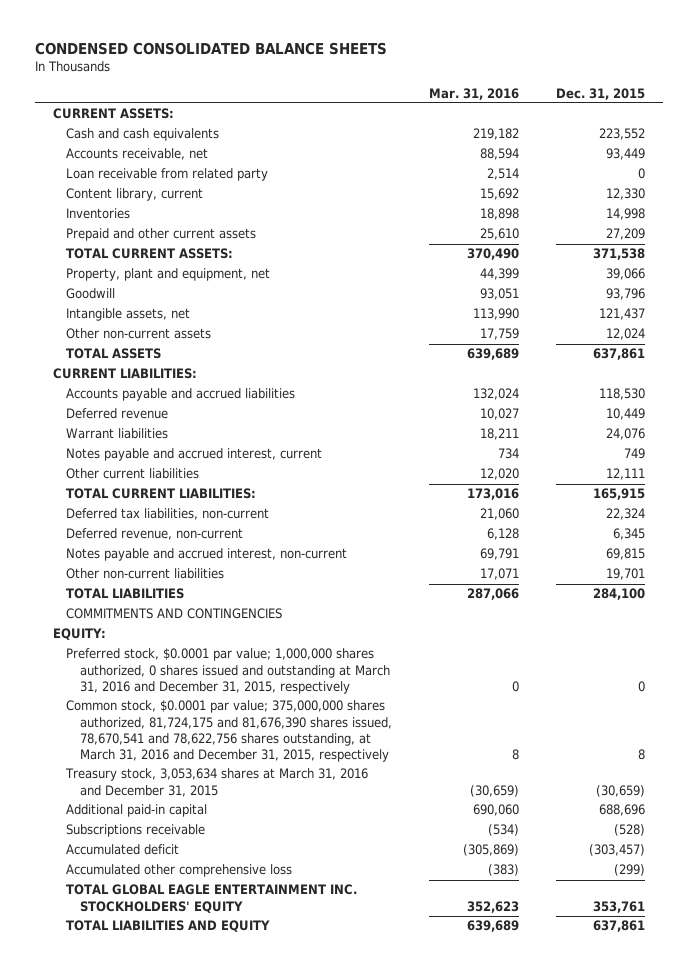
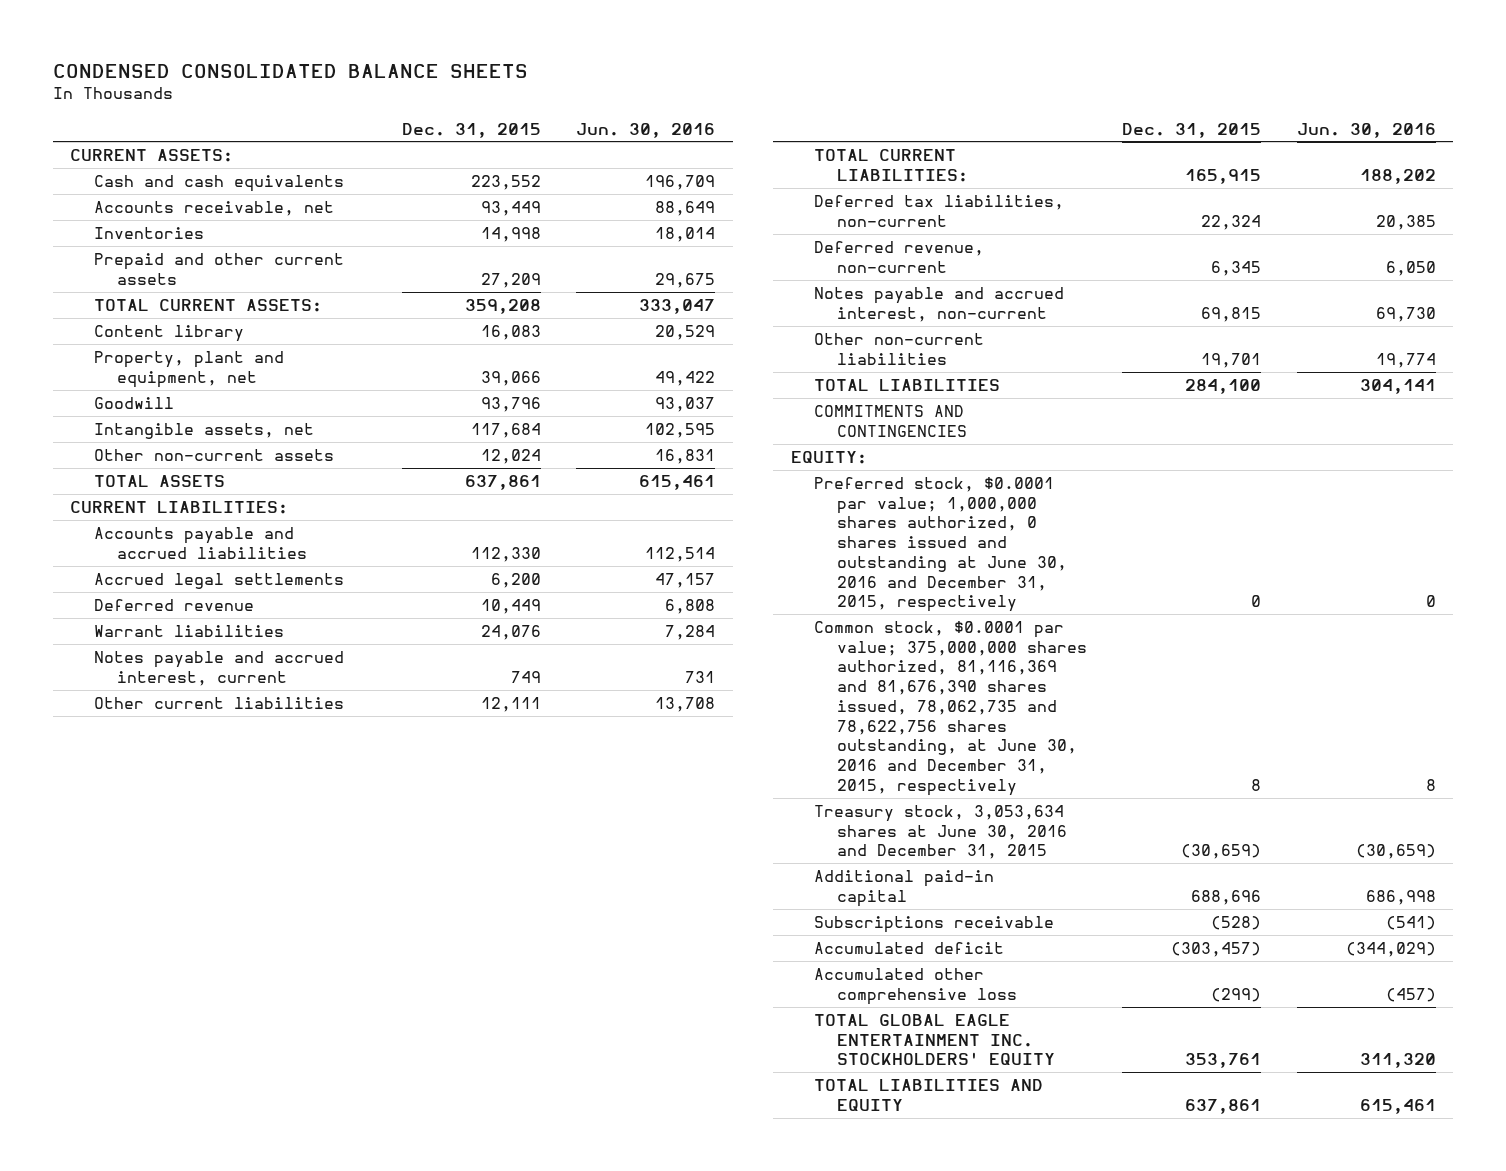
[428,87,519,100] Mar. 31, 2016 -> none
none -> [576,122,716,138] Jun. 30, 2016
[66,168,269,182] Loan receivable from related party -> none
[66,188,204,202] Content library, current -> none
[592,248,645,261] 371,538 -> [464,299,541,315] 359,208
none -> [93,325,244,343] Content library
[598,308,645,321] 121,437 -> [470,423,541,439] 117,684
[598,388,645,401] 118,530 -> [470,546,541,562] 112,330
none -> [93,573,344,590] Accrued legal settlements
[66,648,390,694] Preferred stock, $0.0001 par value; 1,000,000 shares authorized, 0 shares issued and outstanding at March 31, 2016 and December 31, 2015, respectively -> [813,477,1068,613] Preferred stock, $0.0001 par value; 1,000,000 shares authorized, 0 shares issued and outstanding at June 30, 2016 and December 31, 2015, respectively
[66,700,392,762] Common stock, $0.0001 par value; 375,000,000 shares authorized, 81,724,175 and 81,676,390 shares issued, 78,670,541 and 78,622,756 shares outstanding, at March 31, 2016 and December 31, 2015, respectively -> [813,621,1088,796] Common stock, $0.0001 par value; 375,000,000 shares authorized, 81,116,369 and 81,676,390 shares issued, 78,062,735 and 78,622,756 shares outstanding, at June 30, 2016 and December 31, 2015, respectively
[65,768,369,797] Treasury stock, 3,053,634 shares at March 31, 2016 and December 31, 2015 -> [813,805,1068,860] Treasury stock, 3,053,634 shares at June 30, 2016 and December 31, 2015

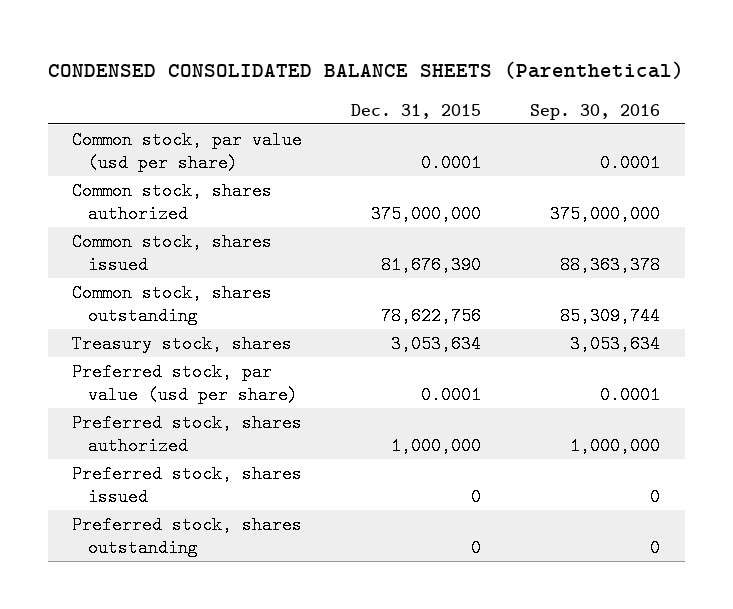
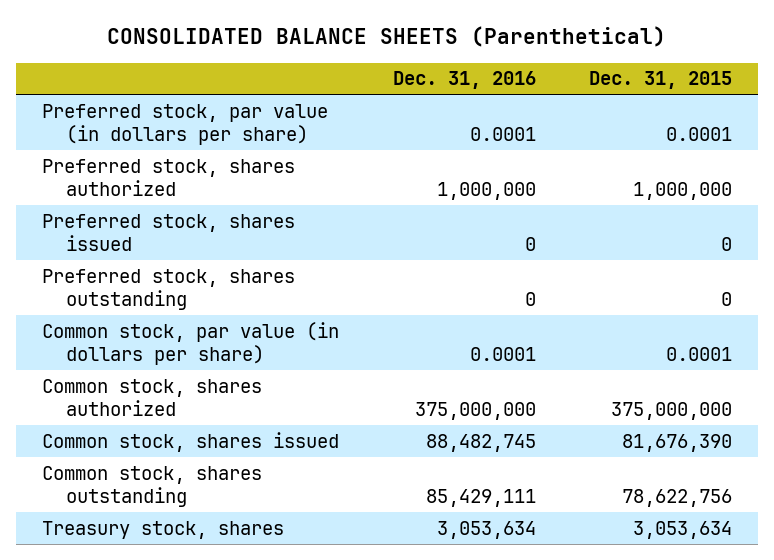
[47,60,684,79] CONDENSED CONSOLIDATED BALANCE SHEETS (Parenthetical) -> [107,26,667,48] CONSOLIDATED BALANCE SHEETS (Parenthetical)
[530,103,661,120] Sep. 30, 2016 -> none
none -> [392,71,536,90] Dec. 31, 2016
none -> [42,103,329,145] Preferred stock, par value (in dollars per share)
[72,413,303,455] Preferred stock, shares authorized -> [42,158,296,196] Preferred stock, shares authorized
[72,464,303,506] Preferred stock, shares issued -> [42,213,296,251] Preferred stock, shares issued
[72,515,303,557] Preferred stock, shares outstanding -> [42,268,296,310] Preferred stock, shares outstanding
[72,130,303,172] Common stock, par value (usd per share) -> [42,321,340,365] Common stock, par value (in dollars per share)
[72,362,299,404] Preferred stock, par value (usd per share) -> none

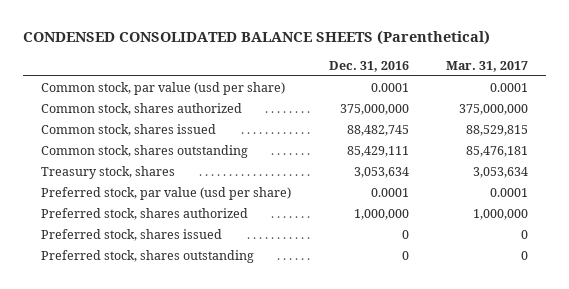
[107,26,667,48] CONSOLIDATED BALANCE SHEETS (Parenthetical) -> [22,30,490,46] CONDENSED CONSOLIDATED BALANCE SHEETS (Parenthetical)
[588,71,732,90] Dec. 31, 2015 -> none
none -> [445,60,528,72] Mar. 31, 2017
[42,103,329,145] Preferred stock, par value (in dollars per share) -> none
[42,321,340,365] Common stock, par value (in dollars per share) -> [41,82,286,96] Common stock, par value (usd per share)
none -> [41,187,292,201] Preferred stock, par value (usd per share)
[42,158,296,196] Preferred stock, shares authorized -> [41,208,249,221] Preferred stock, shares authorized
[42,213,296,251] Preferred stock, shares issued -> [41,229,223,242] Preferred stock, shares issued
[42,268,296,310] Preferred stock, shares outstanding -> [41,250,255,264] Preferred stock, shares outstanding

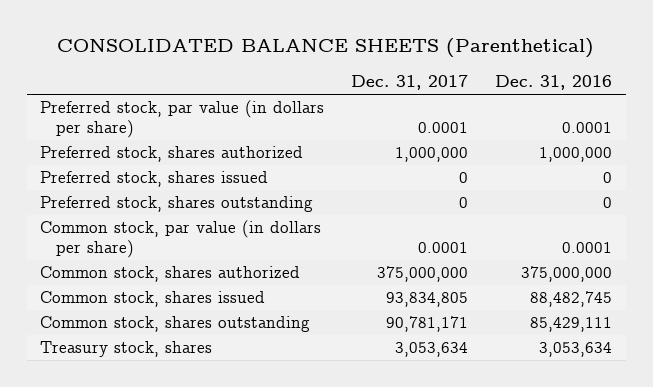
[22,30,490,46] CONDENSED CONSOLIDATED BALANCE SHEETS (Parenthetical) -> [57,38,595,59] CONSOLIDATED BALANCE SHEETS (Parenthetical)
[445,60,528,72] Mar. 31, 2017 -> none
none -> [351,75,469,91] Dec. 31, 2017
none -> [40,100,325,138] Preferred stock, par value (in dollars per share)
[41,208,249,221] Preferred stock, shares authorized -> [40,146,304,163] Preferred stock, shares authorized
[41,229,223,242] Preferred stock, shares issued -> [40,171,269,188] Preferred stock, shares issued
[41,250,255,264] Preferred stock, shares outstanding -> [40,196,314,213] Preferred stock, shares outstanding
[41,82,286,96] Common stock, par value (usd per share) -> [40,220,322,258] Common stock, par value (in dollars per share)
[41,187,292,201] Preferred stock, par value (usd per share) -> none

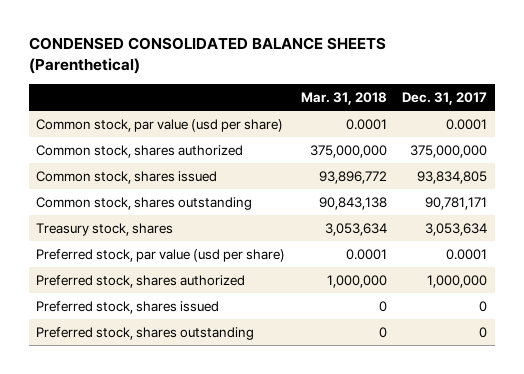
[57,38,595,59] CONSOLIDATED BALANCE SHEETS (Parenthetical) -> [28,37,386,75] CONDENSED CONSOLIDATED BALANCE SHEETS (Parenthetical)
[495,75,613,91] Dec. 31, 2016 -> none
none -> [300,91,387,105] Mar. 31, 2018
[40,100,325,138] Preferred stock, par value (in dollars per share) -> none
[40,220,322,258] Common stock, par value (in dollars per share) -> [36,118,284,132] Common stock, par value (usd per share)
none -> [36,248,286,262] Preferred stock, par value (usd per share)
[40,146,304,163] Preferred stock, shares authorized -> [36,274,246,288] Preferred stock, shares authorized
[40,171,269,188] Preferred stock, shares issued -> [36,300,220,314] Preferred stock, shares issued
[40,196,314,213] Preferred stock, shares outstanding -> [36,326,255,340] Preferred stock, shares outstanding

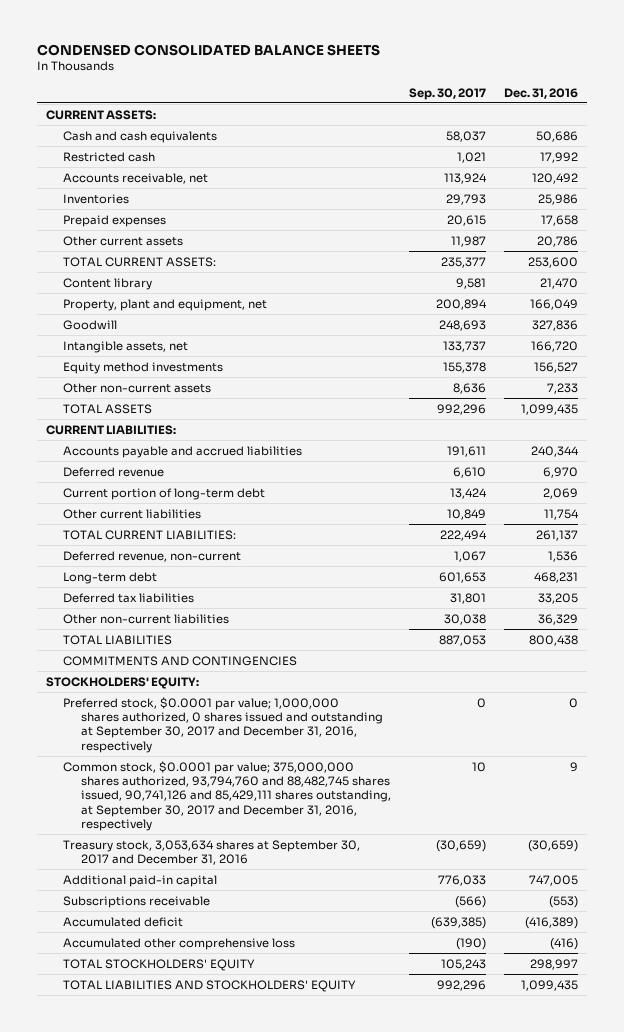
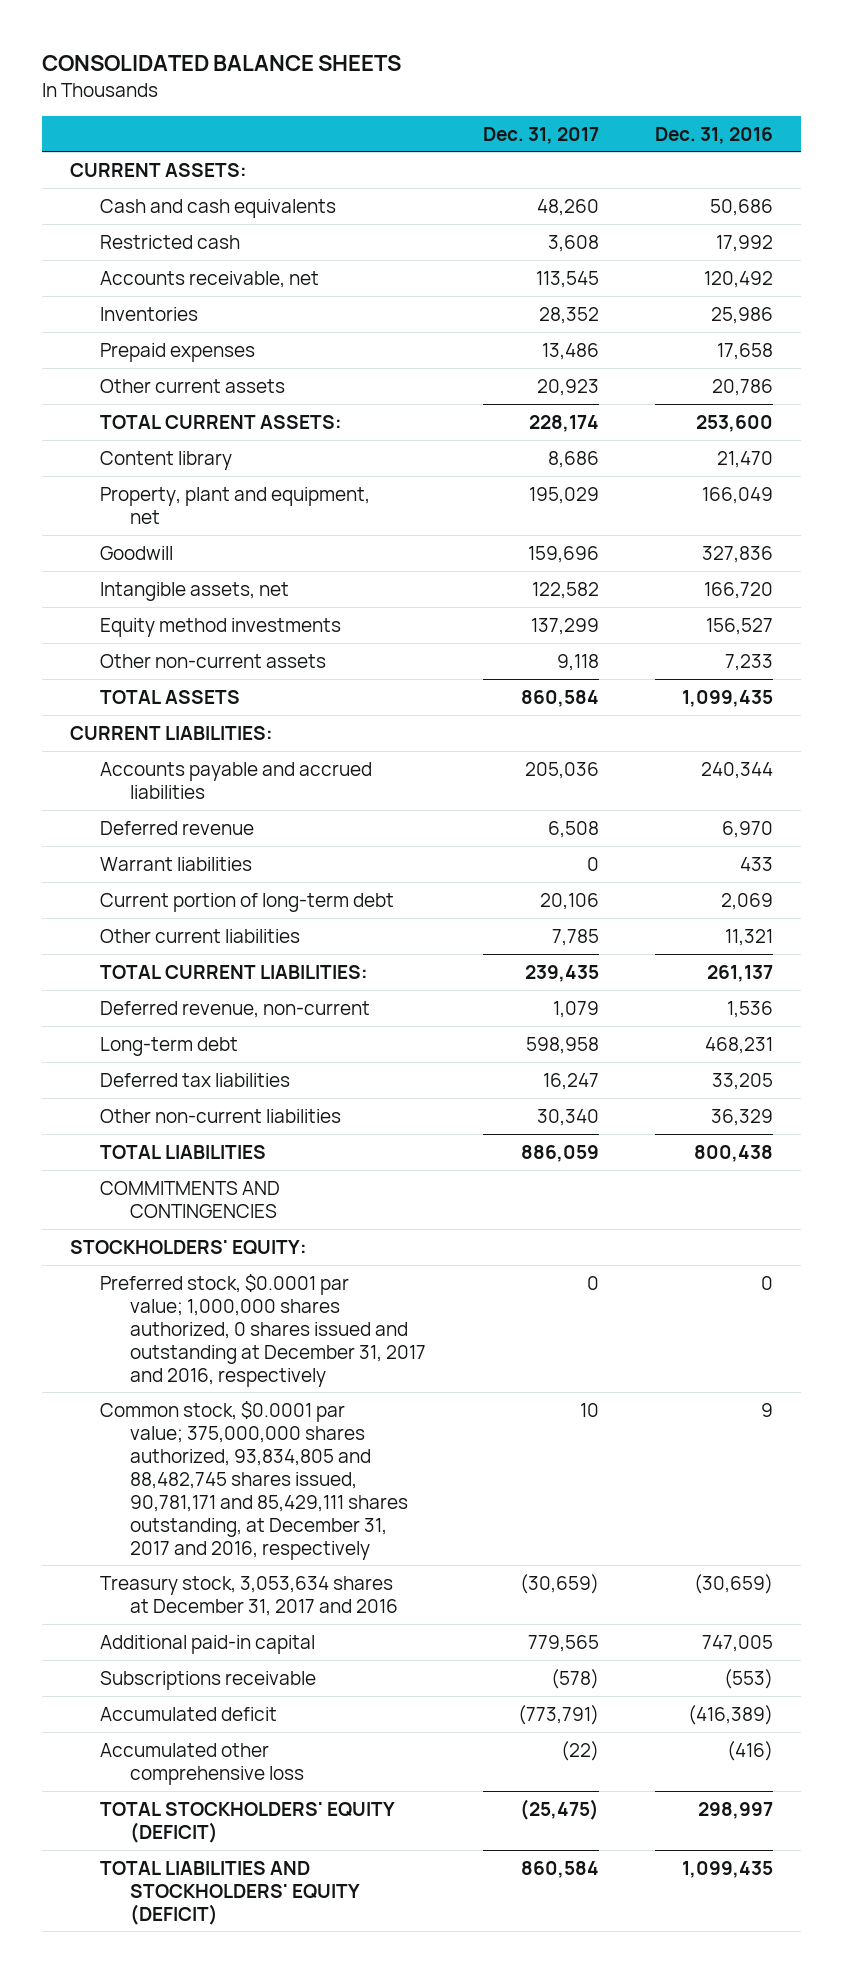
[36,43,380,56] CONDENSED CONSOLIDATED BALANCE SHEETS -> [41,55,401,72] CONSOLIDATED BALANCE SHEETS
[409,87,487,100] Sep. 30, 2017 -> none
none -> [482,126,599,144] Dec. 31, 2017
none -> [99,856,252,871] Warrant liabilities
[544,508,580,520] 11,754 -> [725,928,774,946] 11,321
[63,696,383,753] Preferred stock, $0.0001 par value; 1,000,000 shares authorized, 0 shares issued and outstanding at September 30, 2017 and December 31, 2016, respectively -> [99,1273,426,1387] Preferred stock, $0.0001 par value; 1,000,000 shares authorized, 0 shares issued and outstanding at December 31, 2017 and 2016, respectively
[63,760,391,831] Common stock, $0.0001 par value; 375,000,000 shares authorized, 93,794,760 and 88,482,745 shares issued, 90,741,126 and 85,429,111 shares outstanding, at September 30, 2017 and December 31, 2016, respectively -> [99,1400,408,1560] Common stock, $0.0001 par value; 375,000,000 shares authorized, 93,834,805 and 88,482,745 shares issued, 90,781,171 and 85,429,111 shares outstanding, at December 31, 2017 and 2016, respectively
[63,839,361,865] Treasury stock, 3,053,634 shares at September 30, 2017 and December 31, 2016 -> [99,1575,398,1616] Treasury stock, 3,053,634 shares at December 31, 2017 and 2016
[63,958,256,971] TOTAL STOCKHOLDERS' EQUITY -> [99,1801,395,1843] TOTAL STOCKHOLDERS' EQUITY (DEFICIT)
[63,979,357,992] TOTAL LIABILITIES AND STOCKHOLDERS' EQUITY -> [99,1860,360,1925] TOTAL LIABILITIES AND STOCKHOLDERS' EQUITY (DEFICIT)

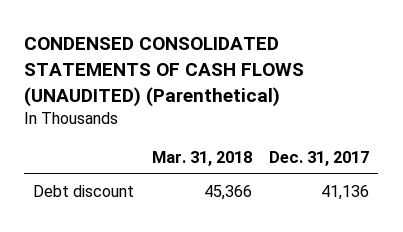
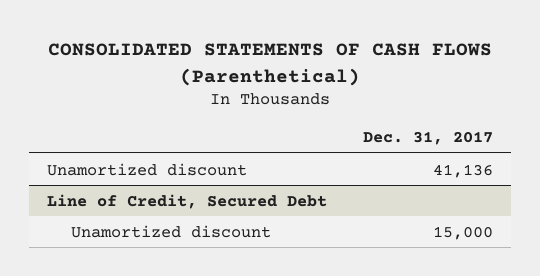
[24,37,305,107] CONDENSED CONSOLIDATED STATEMENTS OF CASH FLOWS (UNAUDITED) (Parenthetical) -> [48,43,493,86] CONSOLIDATED STATEMENTS OF CASH FLOWS (Parenthetical)
[151,151,252,167] Mar. 31, 2018 -> none
[33,185,135,198] Debt discount -> [47,162,248,176] Unamortized discount
none -> [47,193,328,209] Line of Credit, Secured Debt
none -> [70,224,271,238] Unamortized discount

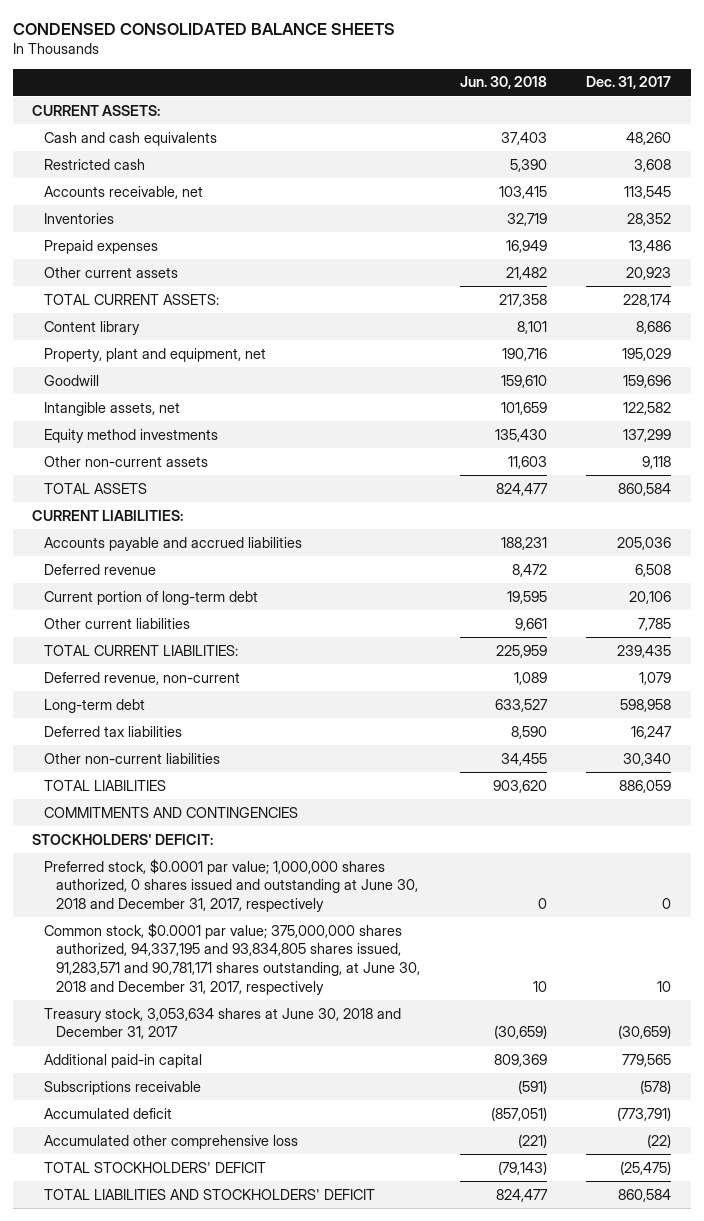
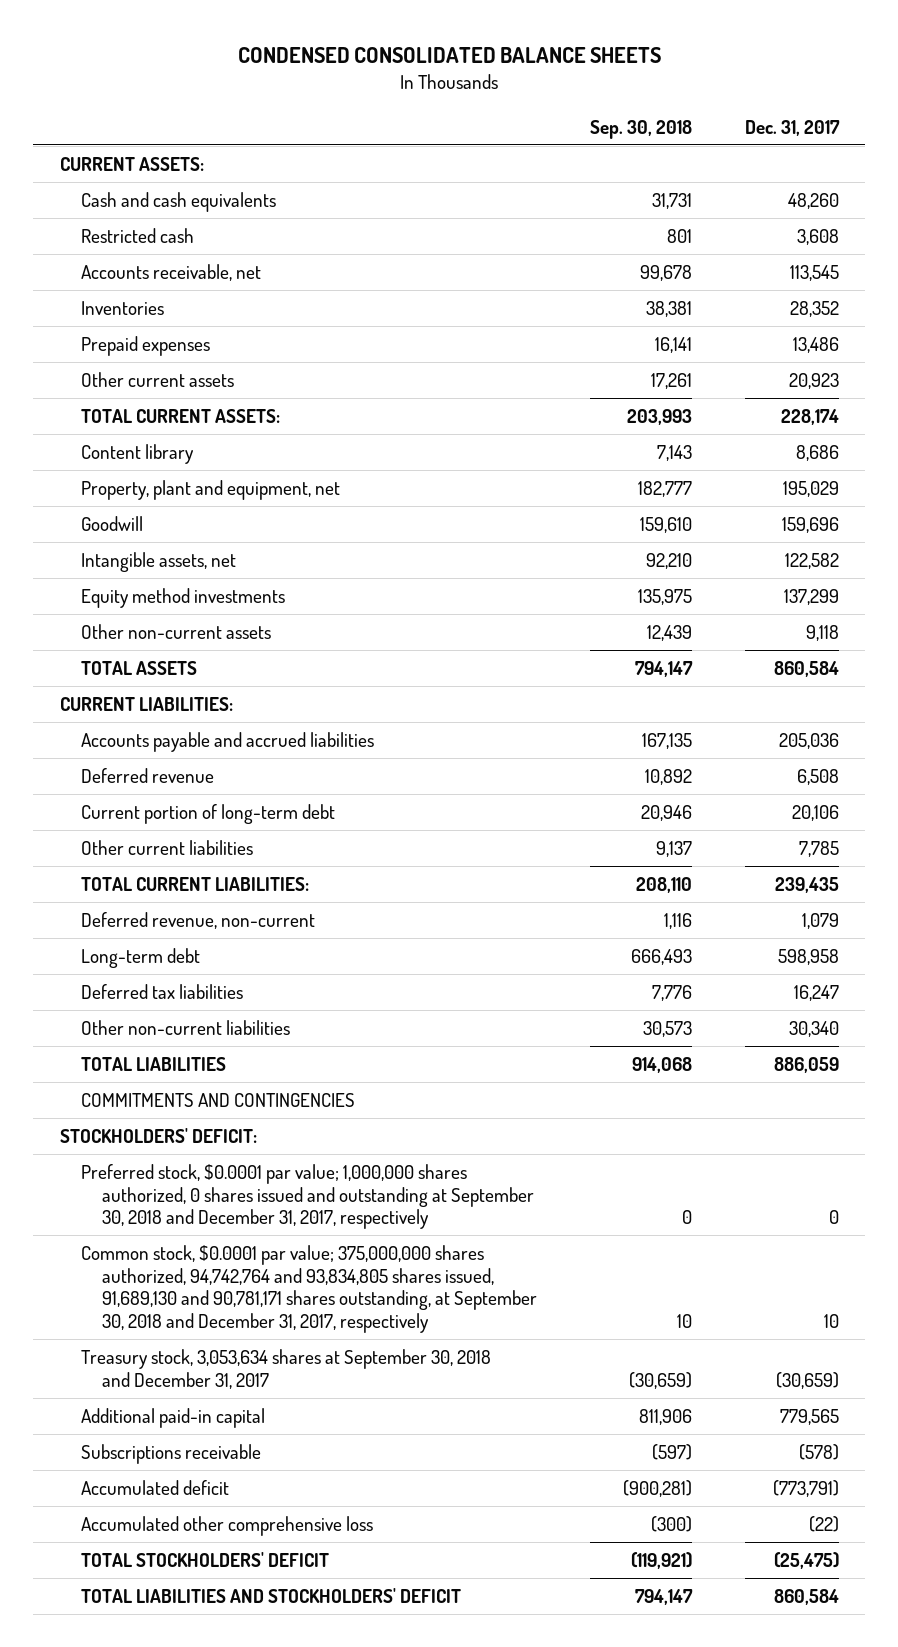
[459,76,547,90] Jun. 30, 2018 -> none
none -> [589,119,692,139] Sep. 30, 2018
[44,858,419,913] Preferred stock, $0.0001 par value; 1,000,000 shares authorized, 0 shares issued and outstanding at June 30, 2018 and December 31, 2017, respectively -> [80,1164,535,1230] Preferred stock, $0.0001 par value; 1,000,000 shares authorized, 0 shares issued and outstanding at September 30, 2018 and December 31, 2017, respectively
[44,922,421,995] Common stock, $0.0001 par value; 375,000,000 shares authorized, 94,337,195 and 93,834,805 shares issued, 91,283,571 and 90,781,171 shares outstanding, at June 30, 2018 and December 31, 2017, respectively -> [80,1245,538,1333] Common stock, $0.0001 par value; 375,000,000 shares authorized, 94,742,764 and 93,834,805 shares issued, 91,689,130 and 90,781,171 shares outstanding, at September 30, 2018 and December 31, 2017, respectively
[44,1007,402,1040] Treasury stock, 3,053,634 shares at June 30, 2018 and December 31, 2017 -> [80,1349,491,1389] Treasury stock, 3,053,634 shares at September 30, 2018 and December 31, 2017

